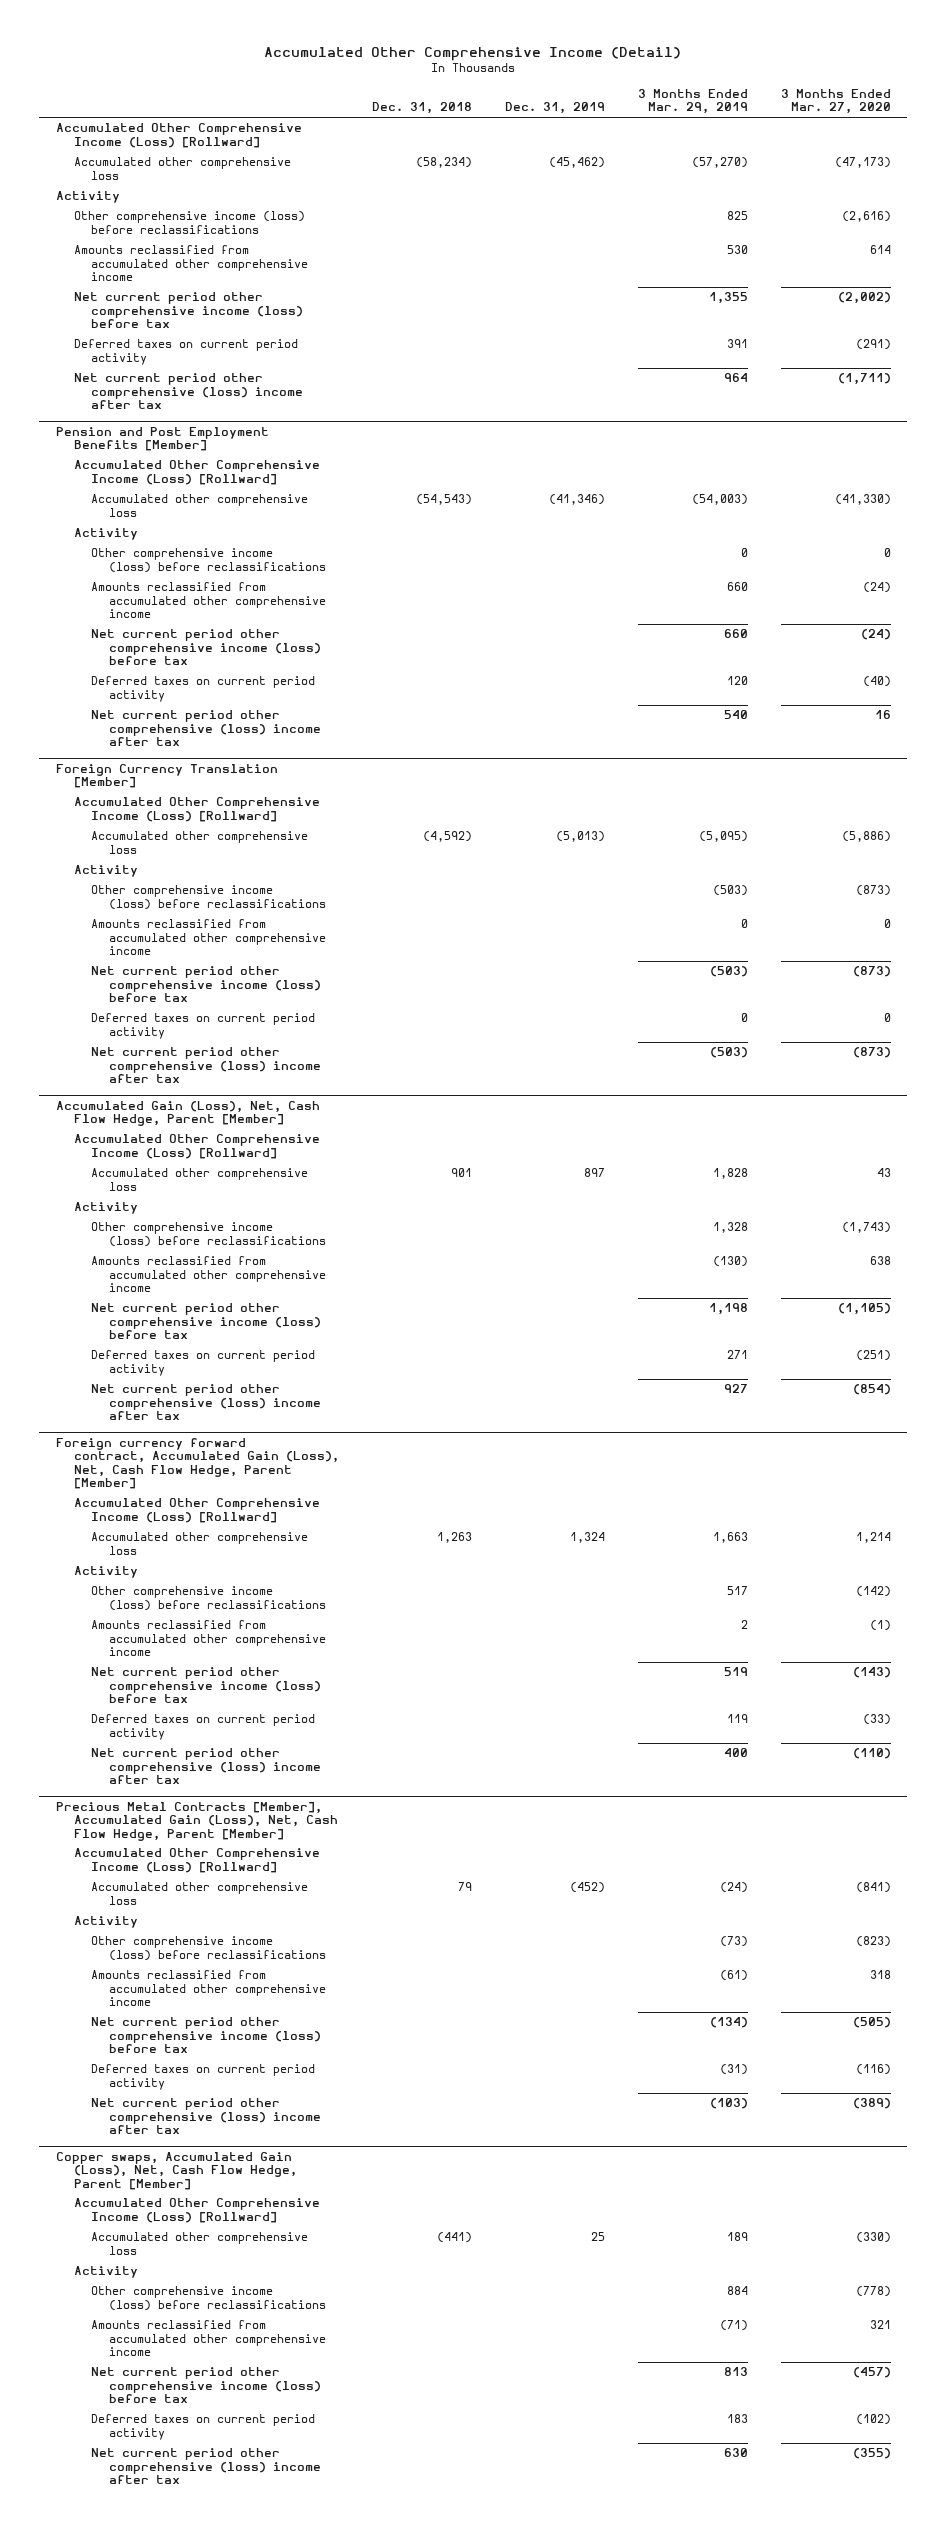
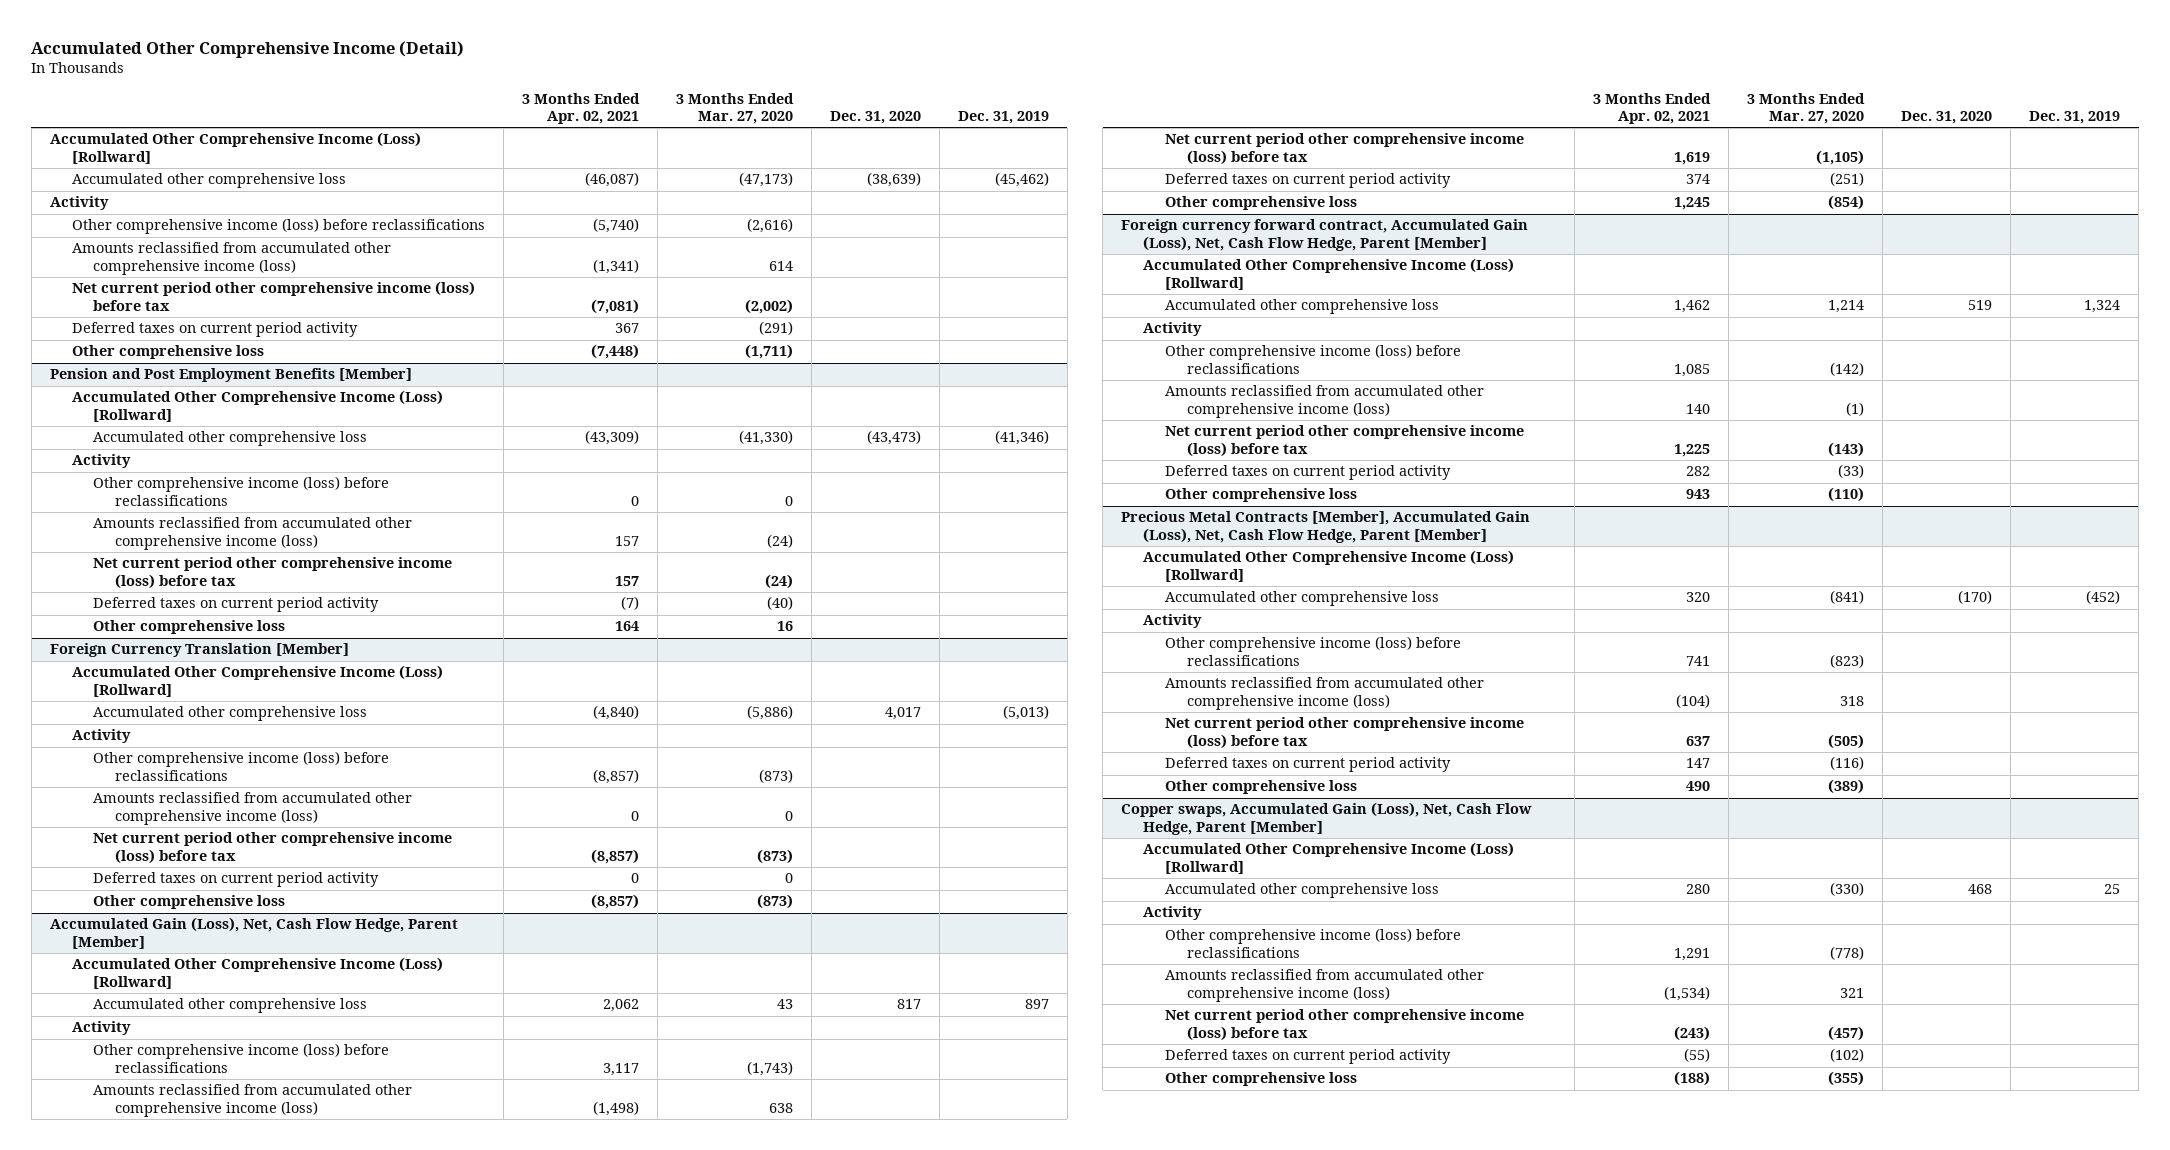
[371,102,472,115] Dec. 31, 2018 -> none
[637,88,748,115] 3 Months Ended Mar. 29, 2019 -> none
none -> [521,92,640,125] 3 Months Ended Apr. 02, 2021
none -> [829,111,921,125] Dec. 31, 2020
[73,245,309,281] Amounts reclassified from accumulated other comprehensive income -> [71,242,391,276] Amounts reclassified from accumulated other comprehensive income (loss)
[73,373,304,409] Net current period other comprehensive (loss) income after tax -> [71,345,264,360] Other comprehensive loss
[91,582,327,618] Amounts reclassified from accumulated other comprehensive income -> [93,517,413,551] Amounts reclassified from accumulated other comprehensive income (loss)
[91,710,322,746] Net current period other comprehensive (loss) income after tax -> [93,620,286,635] Other comprehensive loss
[91,919,327,955] Amounts reclassified from accumulated other comprehensive income -> [93,792,413,826] Amounts reclassified from accumulated other comprehensive income (loss)
[91,1047,322,1083] Net current period other comprehensive (loss) income after tax -> [93,895,286,910] Other comprehensive loss
[91,1256,327,1292] Amounts reclassified from accumulated other comprehensive income -> [93,1084,413,1118] Amounts reclassified from accumulated other comprehensive income (loss)
[91,1384,322,1420] Net current period other comprehensive (loss) income after tax -> [1164,196,1357,211] Other comprehensive loss
[91,1620,327,1656] Amounts reclassified from accumulated other comprehensive income -> [1164,385,1484,419] Amounts reclassified from accumulated other comprehensive income (loss)
[91,1748,322,1784] Net current period other comprehensive (loss) income after tax -> [1164,488,1357,503] Other comprehensive loss
[91,1970,327,2006] Amounts reclassified from accumulated other comprehensive income -> [1164,677,1484,711] Amounts reclassified from accumulated other comprehensive income (loss)
[91,2098,322,2134] Net current period other comprehensive (loss) income after tax -> [1164,780,1357,795] Other comprehensive loss
[91,2320,327,2356] Amounts reclassified from accumulated other comprehensive income -> [1164,969,1484,1003] Amounts reclassified from accumulated other comprehensive income (loss)
[91,2448,322,2484] Net current period other comprehensive (loss) income after tax -> [1164,1072,1357,1087] Other comprehensive loss

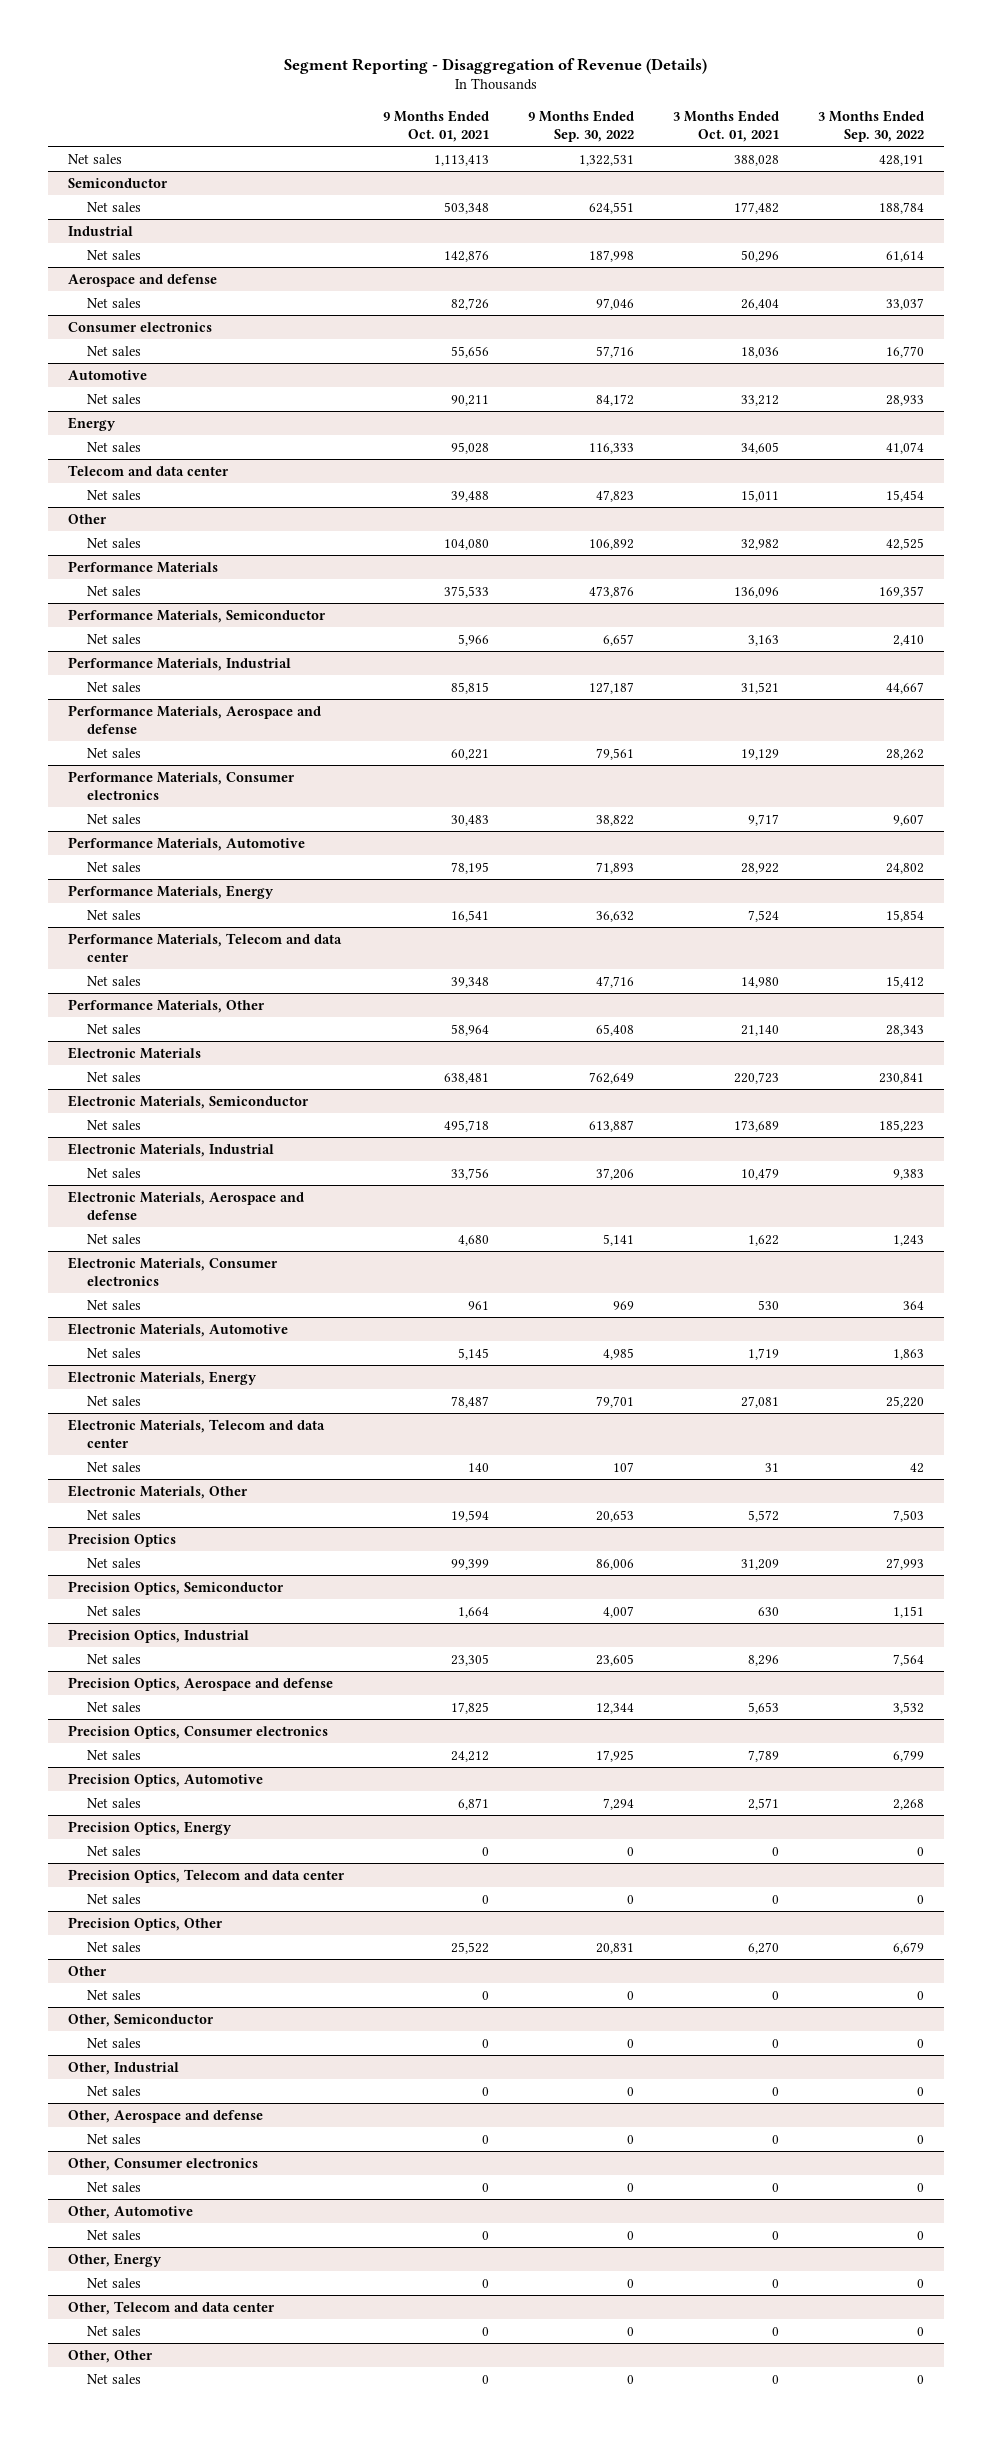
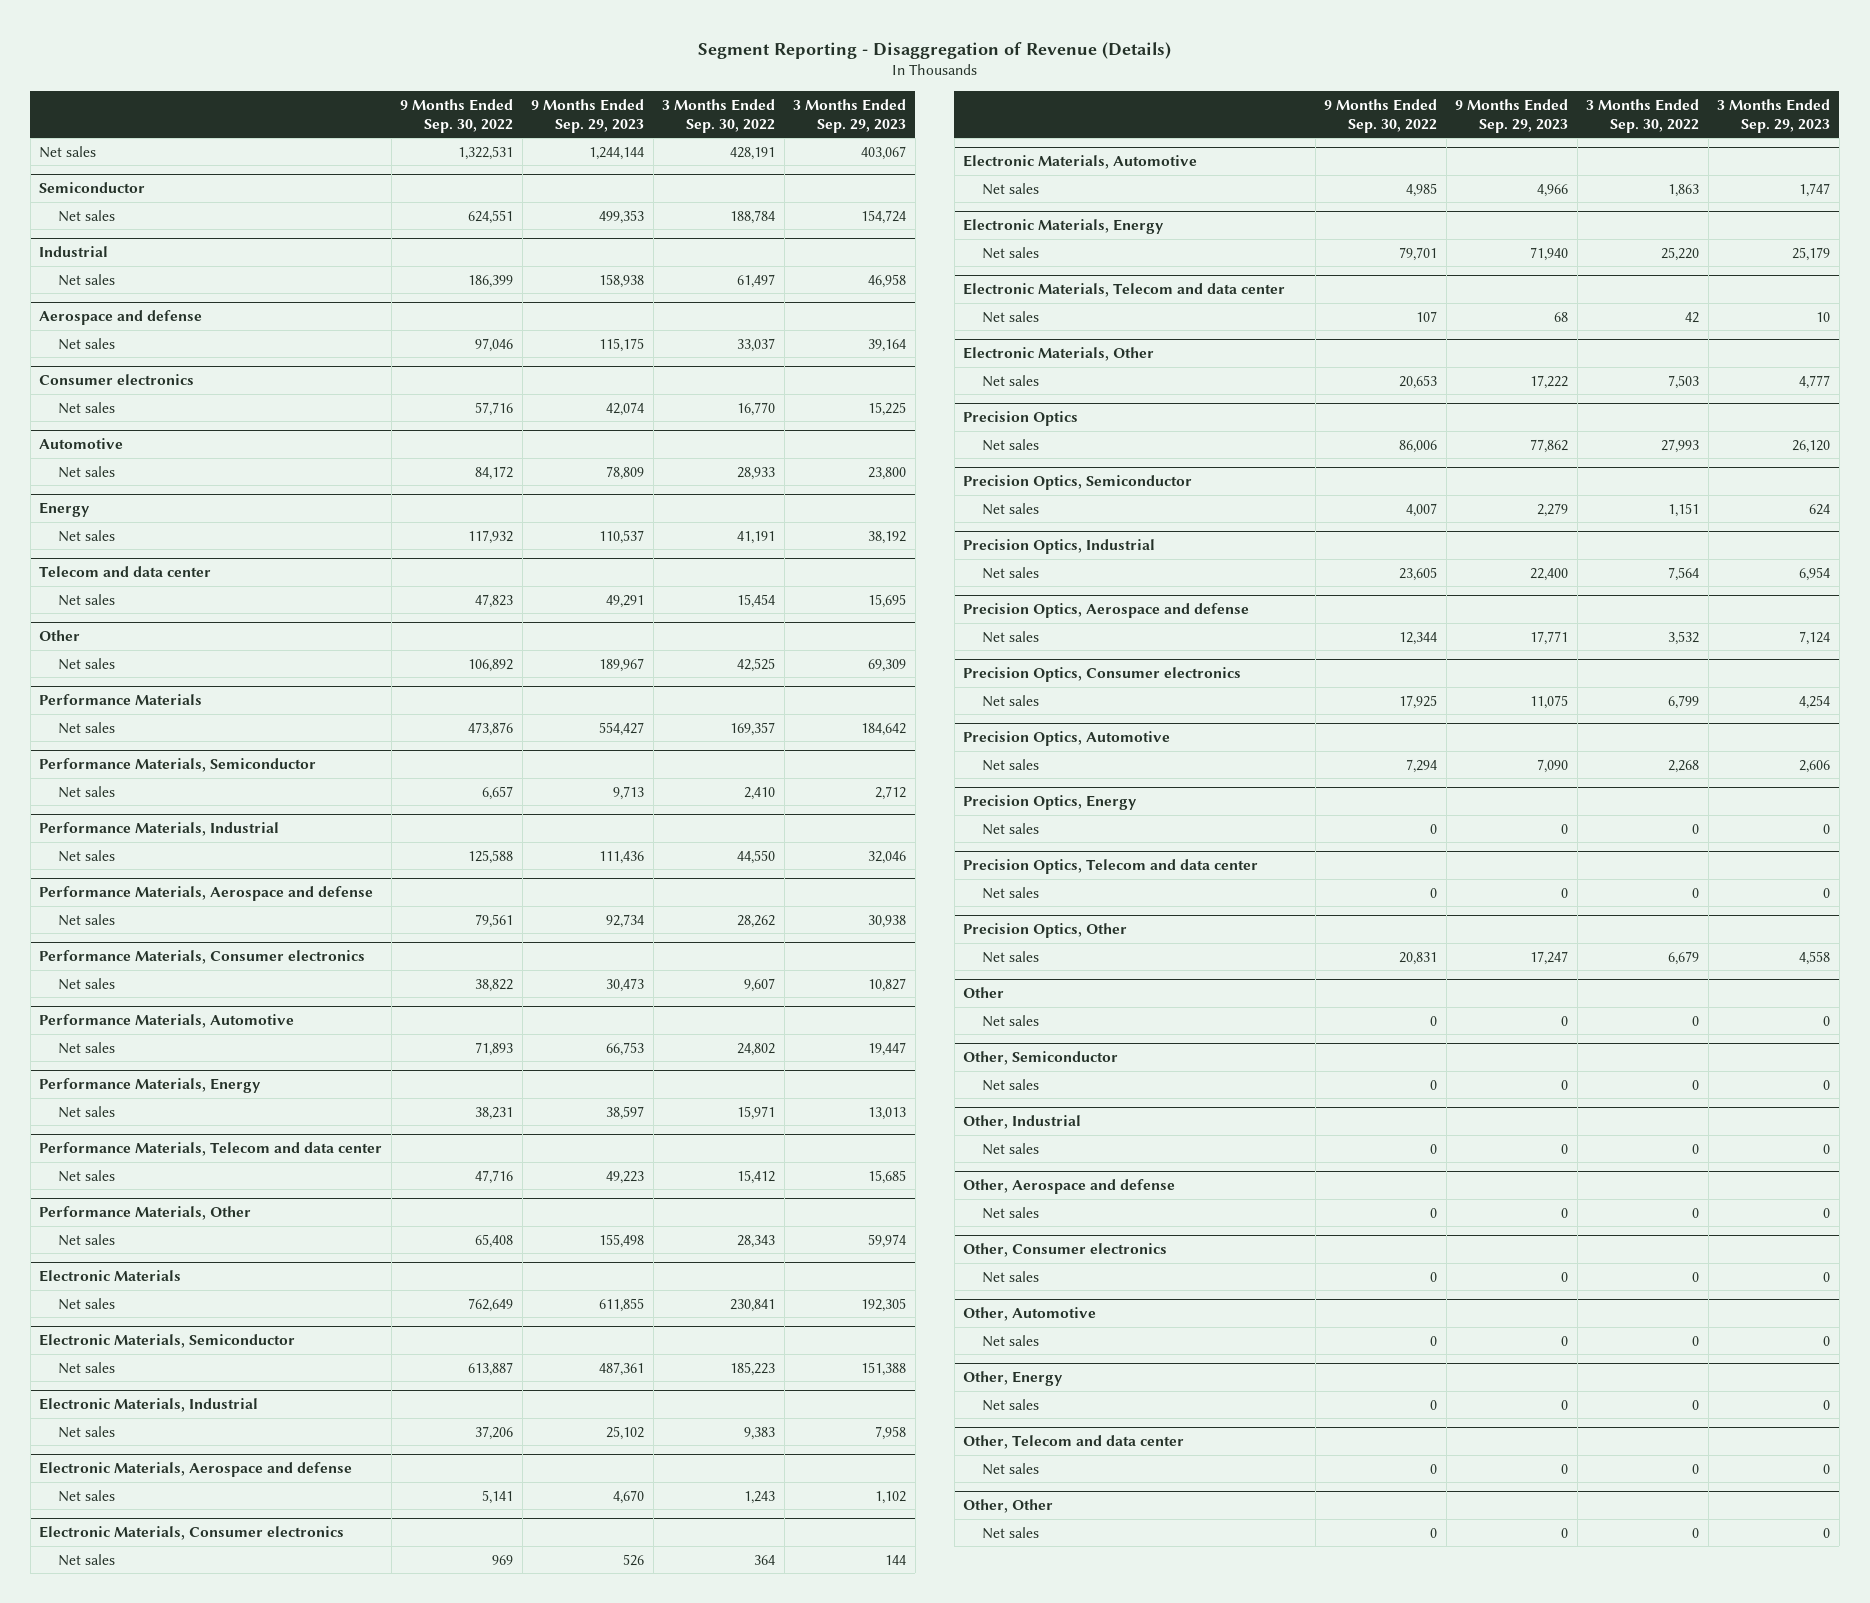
[382,109,489,142] 9 Months Ended Oct. 01, 2021 -> none
[672,109,779,142] 3 Months Ended Oct. 01, 2021 -> none
none -> [531,98,645,133] 9 Months Ended Sep. 29, 2023
none -> [793,98,907,133] 3 Months Ended Sep. 29, 2023
[588,249,634,262] 187,998 -> [468,274,514,288] 186,399
[886,250,925,262] 61,614 -> [737,273,776,288] 61,497
[588,442,634,454] 116,333 -> [468,529,514,544] 117,932
[886,441,925,454] 41,074 -> [737,530,776,544] 41,191
[588,681,634,694] 127,187 -> [468,849,514,864] 125,588
[886,681,925,694] 44,667 -> [737,849,776,864] 44,550
[595,910,634,922] 36,632 -> [475,1106,514,1120] 38,231
[886,909,925,922] 15,854 -> [737,1105,776,1120] 15,971

